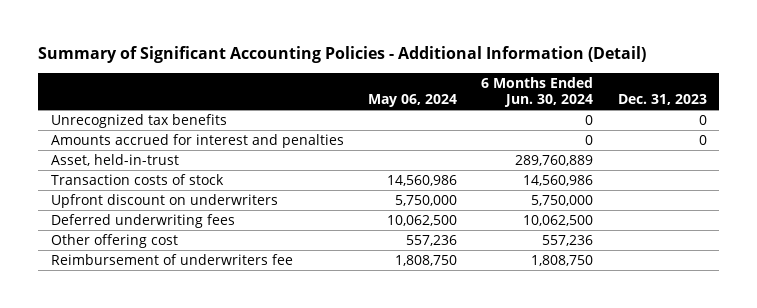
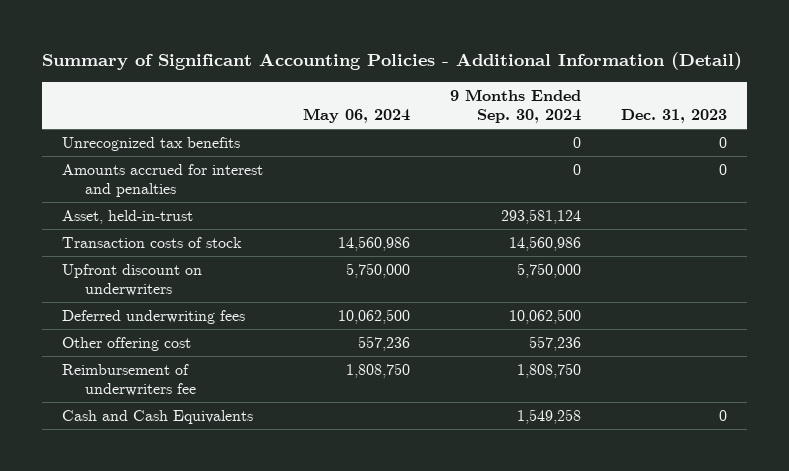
[481,76,594,107] 6 Months Ended Jun. 30, 2024 -> none
none -> [450,89,582,124] 9 Months Ended Sep. 30, 2024
none -> [61,410,253,425] Cash and Cash Equivalents

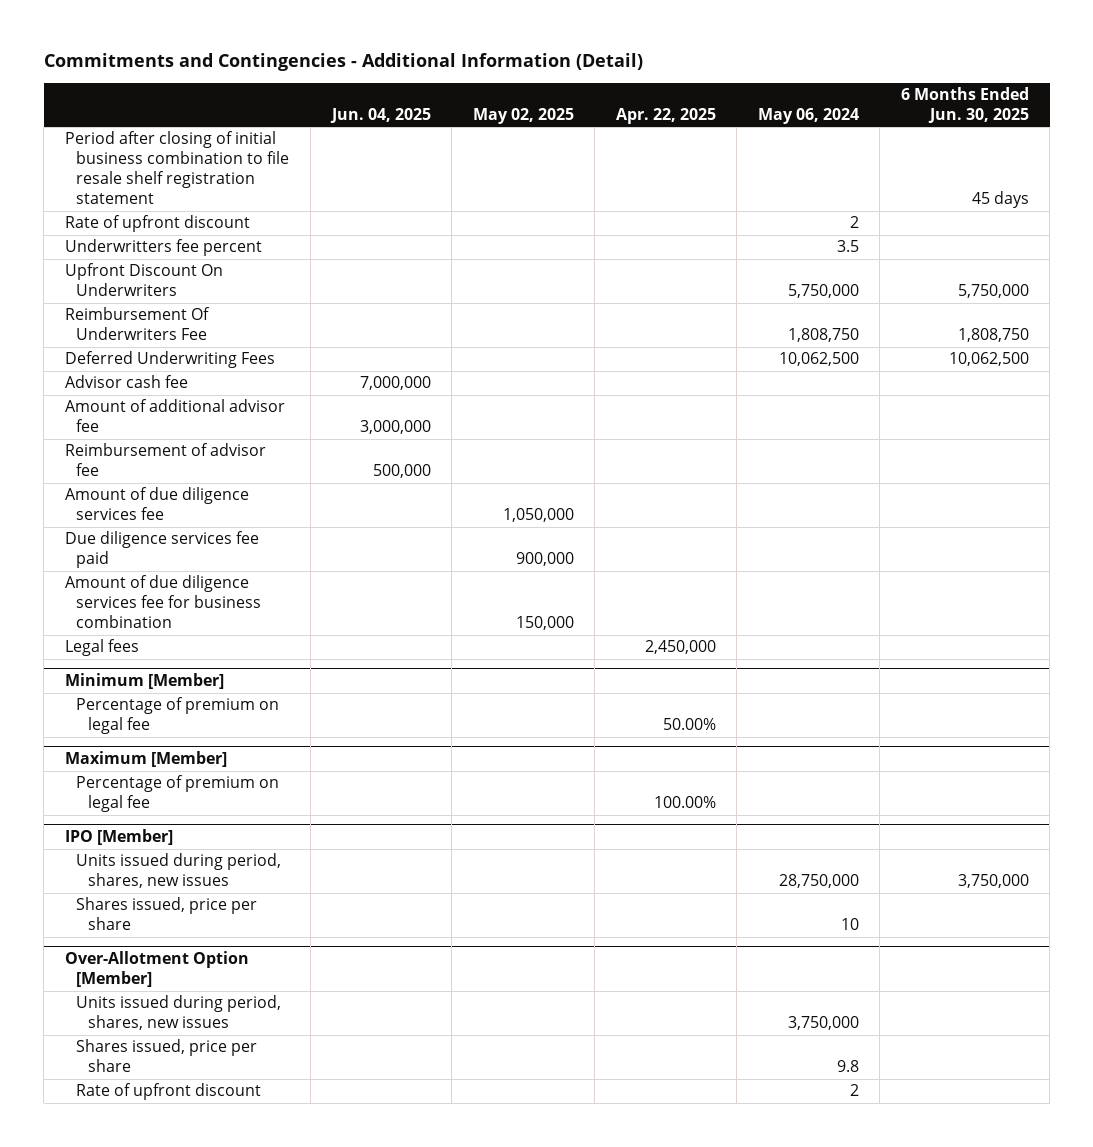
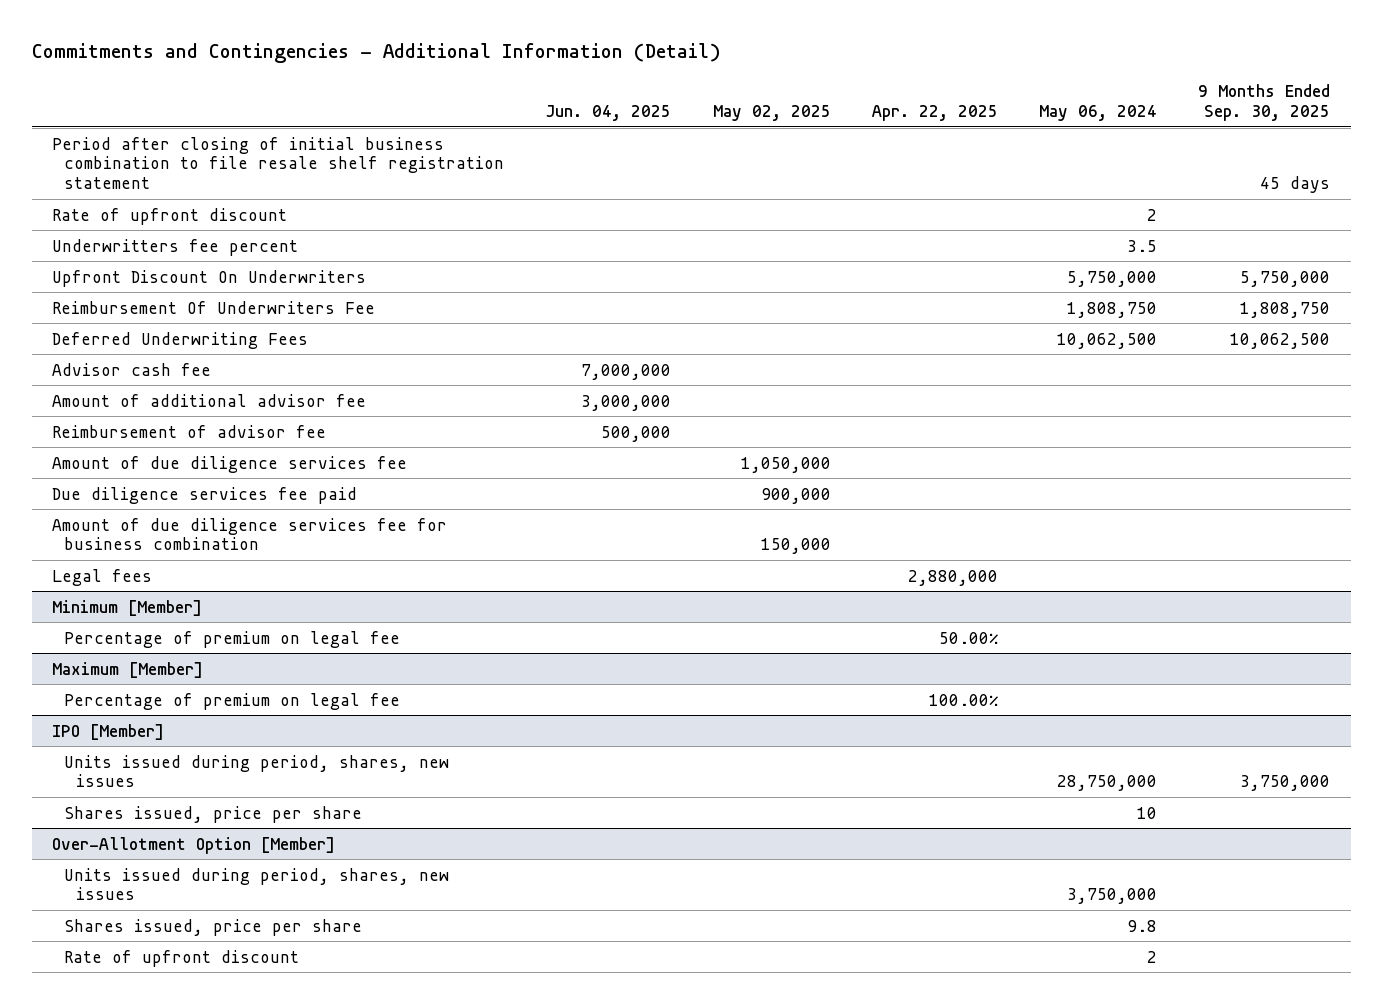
[900,86,1029,123] 6 Months Ended Jun. 30, 2025 -> none
none -> [1198,83,1331,121] 9 Months Ended Sep. 30, 2025
[644,640,716,655] 2,450,000 -> [907,569,998,586] 2,880,000

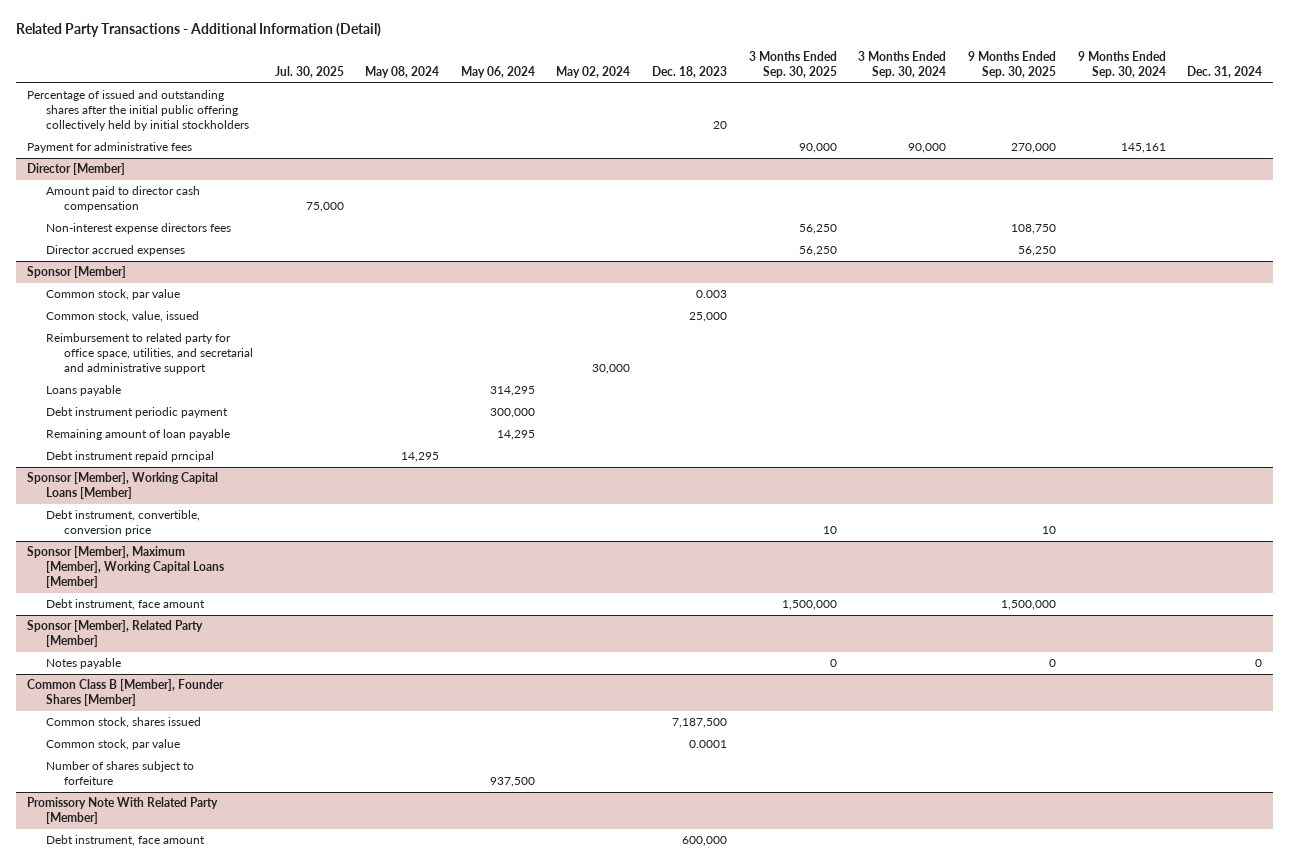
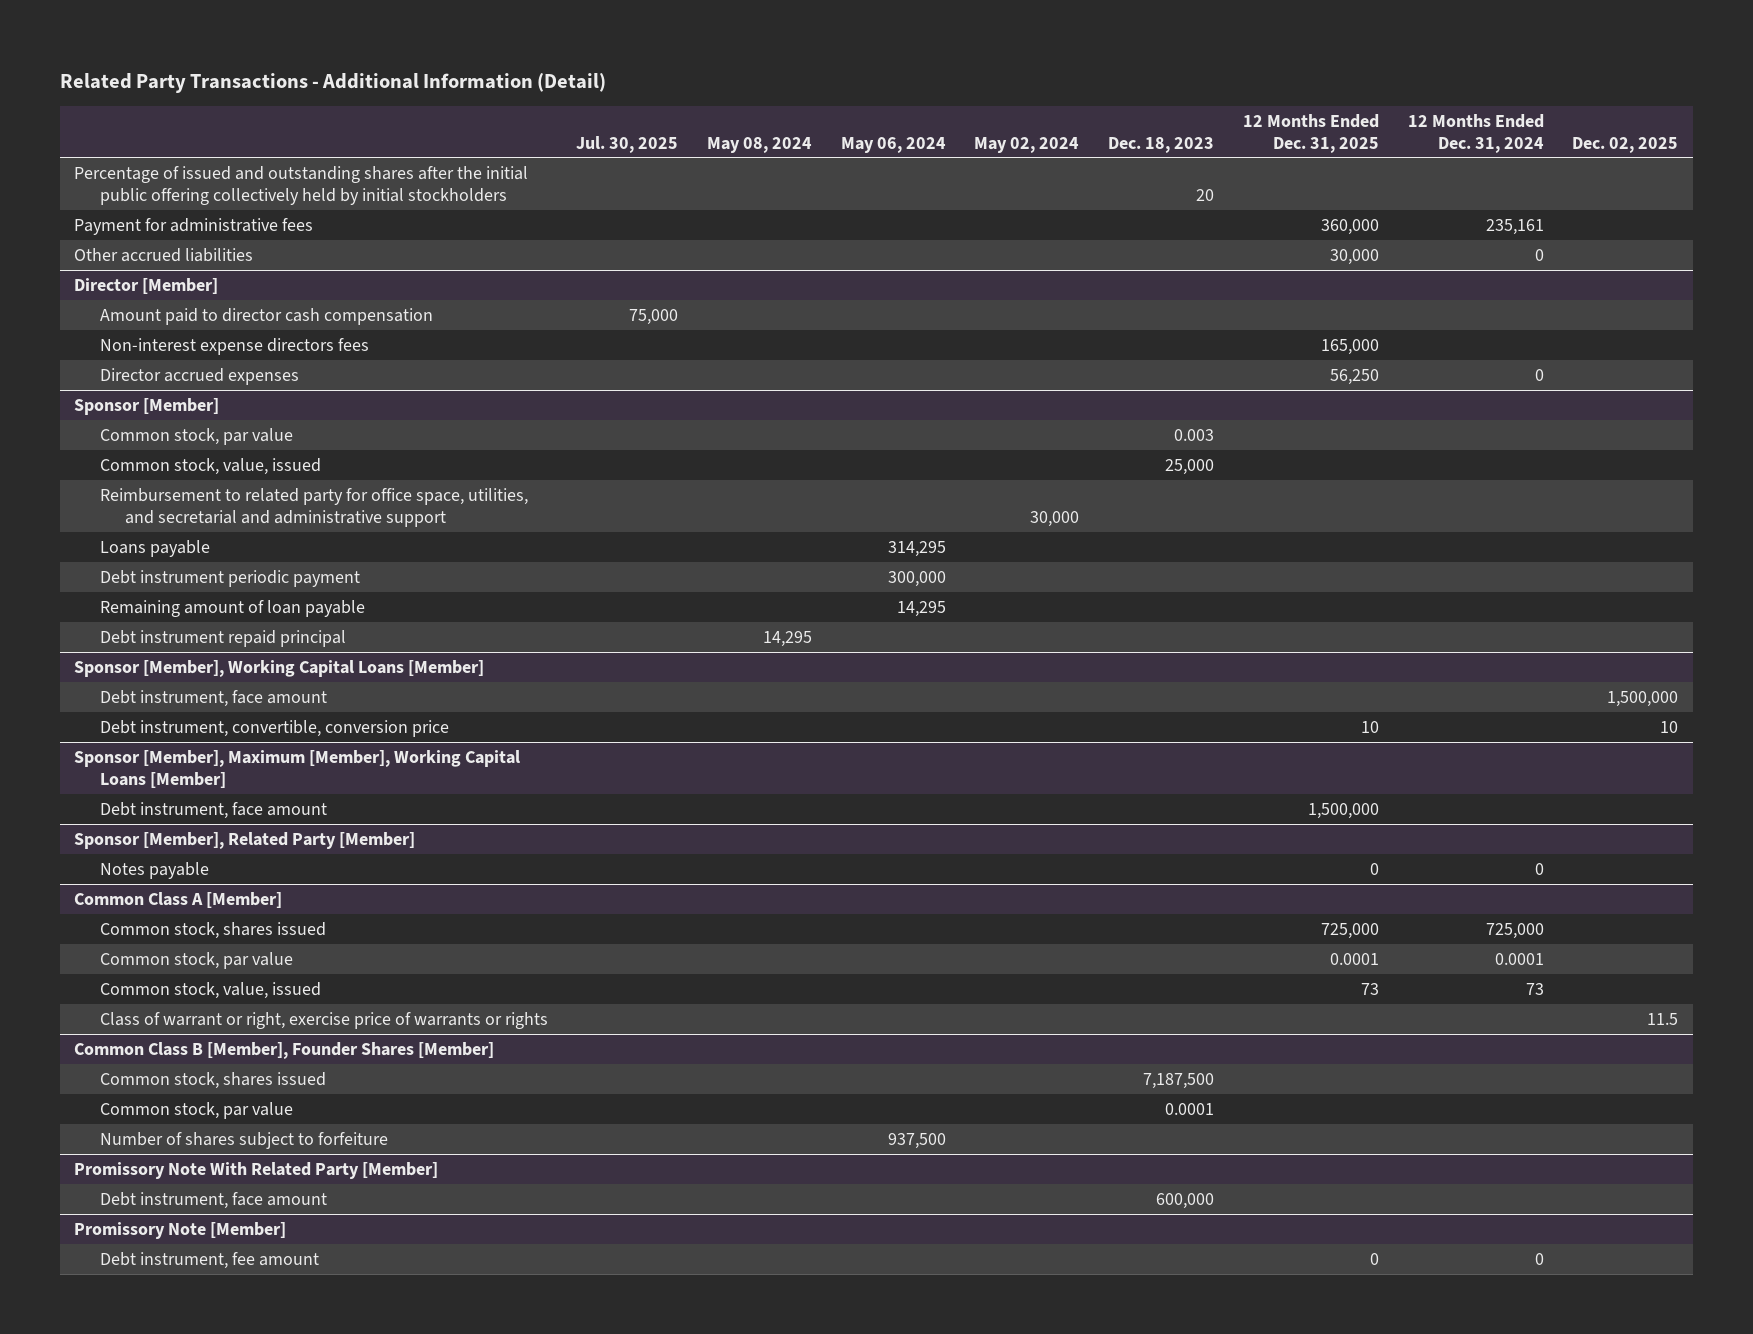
[748,51,837,78] 3 Months Ended Sep. 30, 2025 -> none
[858,51,947,78] 3 Months Ended Sep. 30, 2024 -> none
[967,51,1056,78] 9 Months Ended Sep. 30, 2025 -> none
[1077,51,1166,78] 9 Months Ended Sep. 30, 2024 -> none
[1187,65,1263,78] Dec. 31, 2024 -> none
none -> [1242,113,1379,153] 12 Months Ended Dec. 31, 2025
none -> [1407,113,1544,153] 12 Months Ended Dec. 31, 2024
none -> [1572,136,1679,153] Dec. 02, 2025
none -> [74,247,254,262] Other accrued liabilities
[45,451,214,463] Debt instrument repaid prncipal -> [99,629,346,647] Debt instrument repaid principal
none -> [99,689,327,707] Debt instrument, face amount
none -> [74,891,283,908] Common Class A [Member]
none -> [99,921,326,939] Common stock, shares issued
none -> [99,951,293,969] Common stock, par value
none -> [99,981,321,999] Common stock, value, issued
none -> [99,1011,548,1029] Class of warrant or right, exercise price of warrants or rights
none -> [74,1221,287,1239] Promissory Note [Member]
none -> [99,1251,319,1269] Debt instrument, fee amount

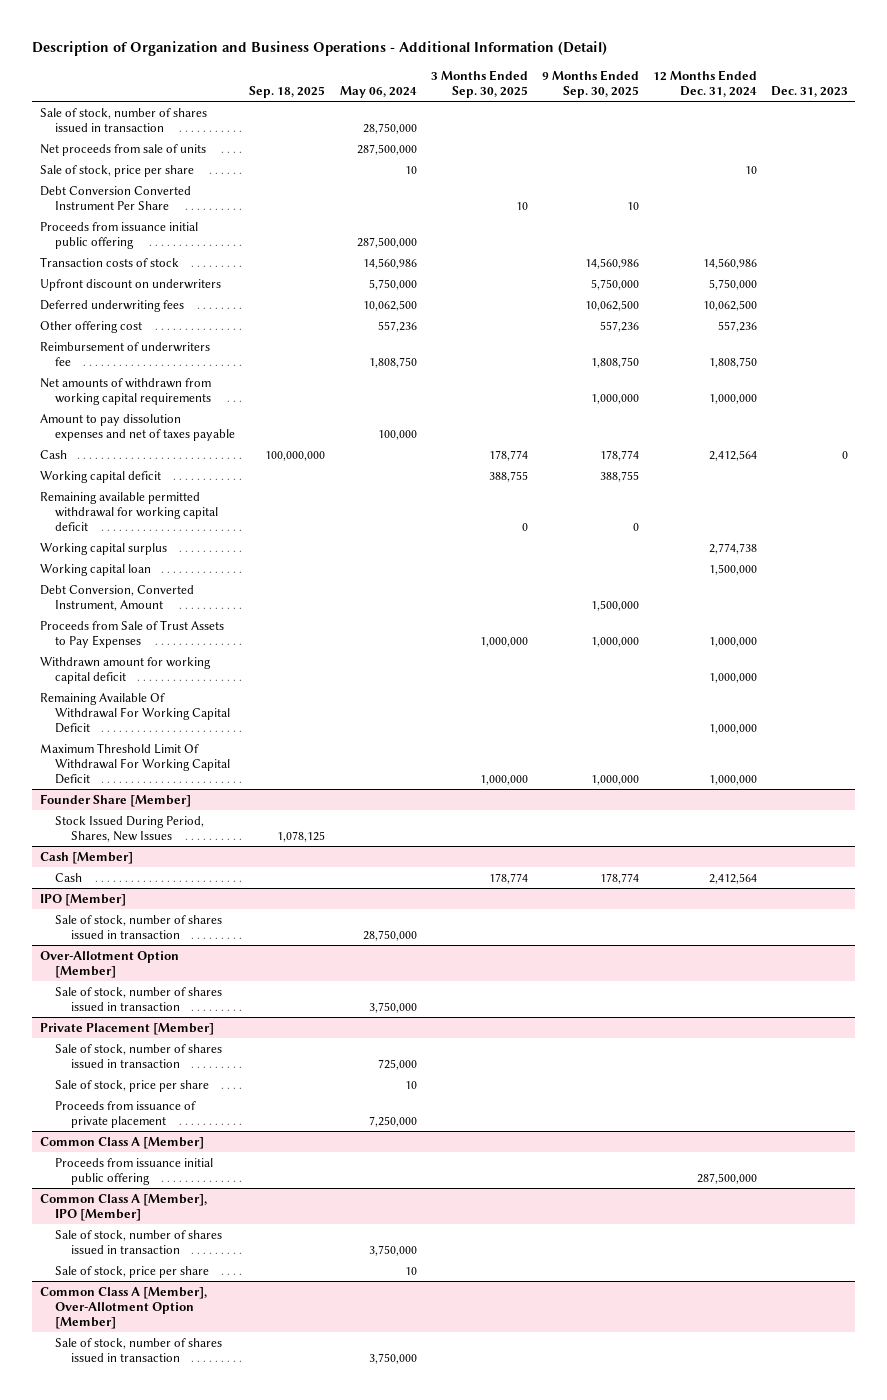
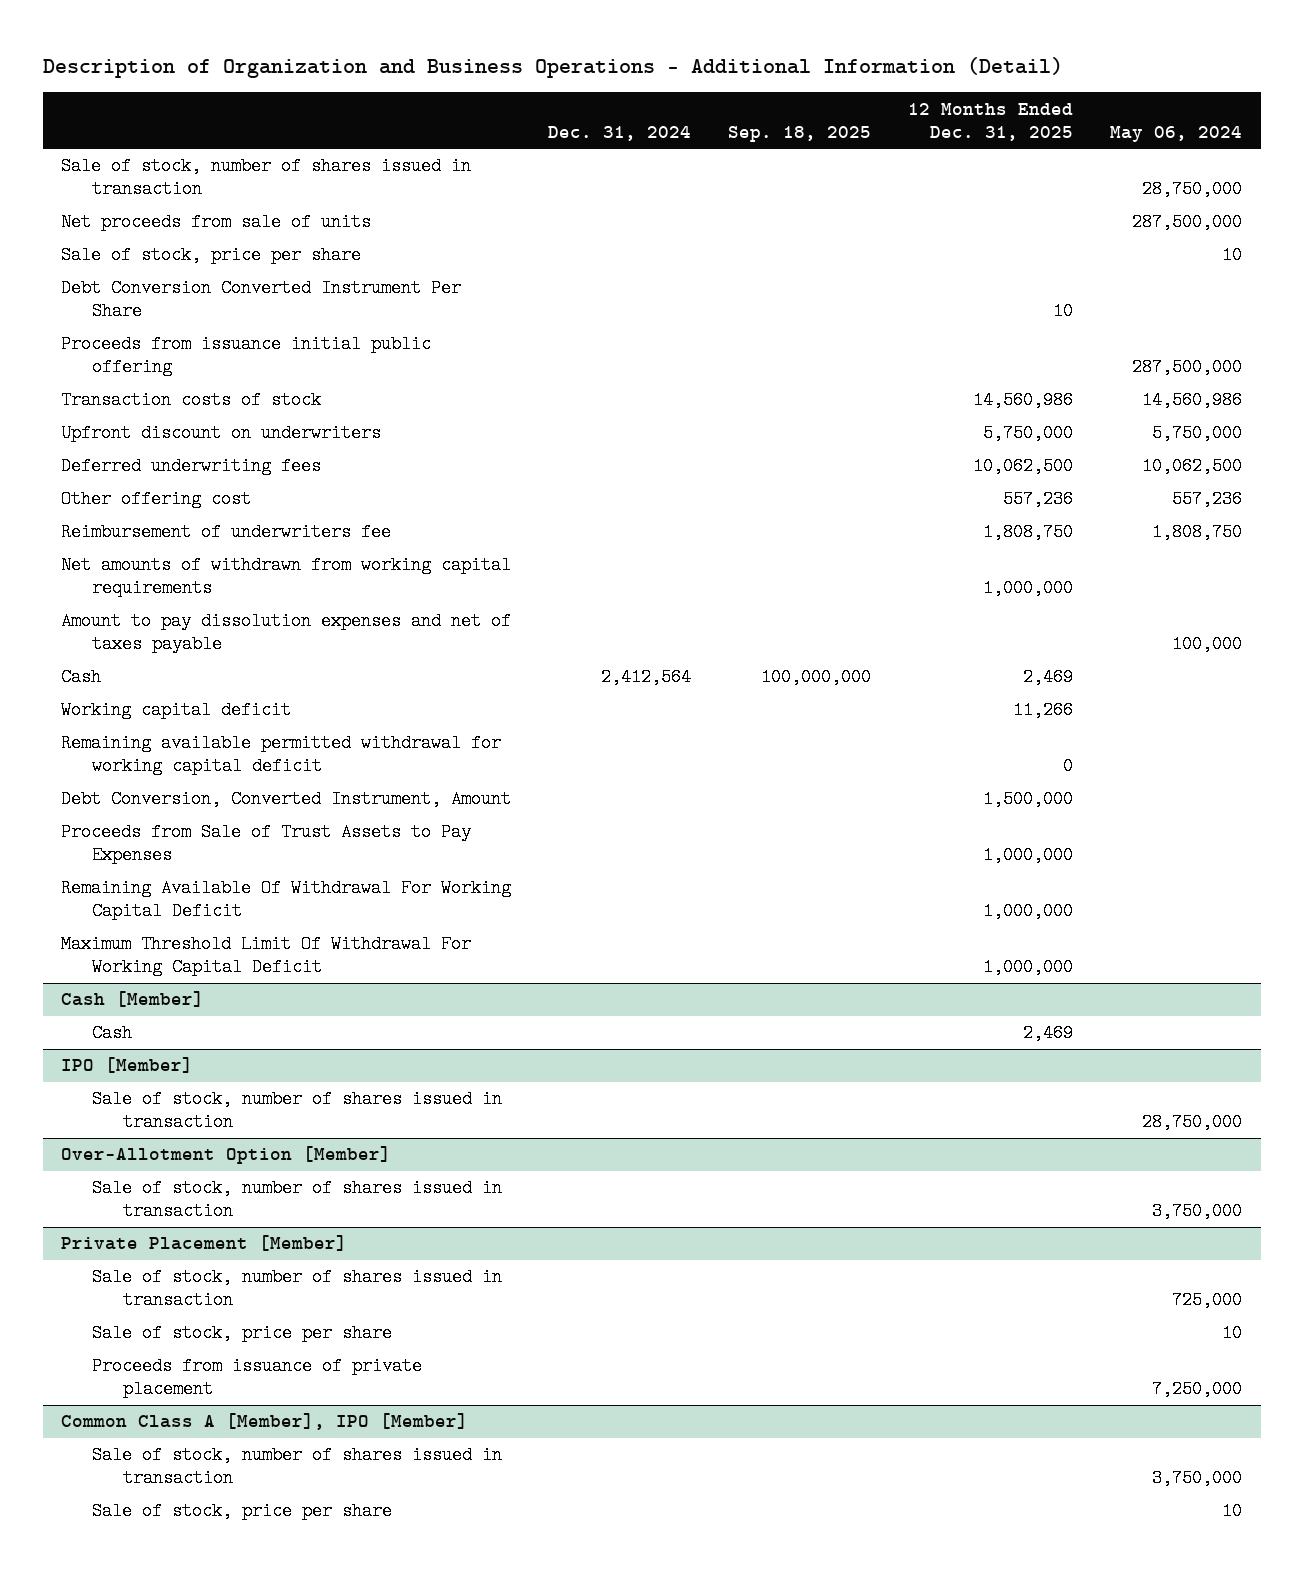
[430,69,528,98] 3 Months Ended Sep. 30, 2025 -> none
[541,69,639,98] 9 Months Ended Sep. 30, 2025 -> none
[652,69,757,97] 12 Months Ended Dec. 31, 2024 -> none
[770,85,848,97] Dec. 31, 2023 -> none
none -> [548,125,692,141] Dec. 31, 2024
none -> [908,102,1074,141] 12 Months Ended Dec. 31, 2025
[39,542,167,555] Working capital surplus -> none
[39,563,151,576] Working capital loan -> none
[39,656,211,684] Withdrawn amount for working capital deficit -> none
[39,793,191,807] Founder Share [Member] -> none
[55,815,205,842] Stock Issued During Period, Shares, New Issues -> none
[39,1136,204,1149] Common Class A [Member] -> none
[55,1157,214,1185] Proceeds from issuance initial public offering -> none
[39,1286,207,1330] Common Class A [Member], Over-Allotment Option [Member] -> none
[55,1337,223,1362] Sale of stock, number of shares issued in transaction -> none

